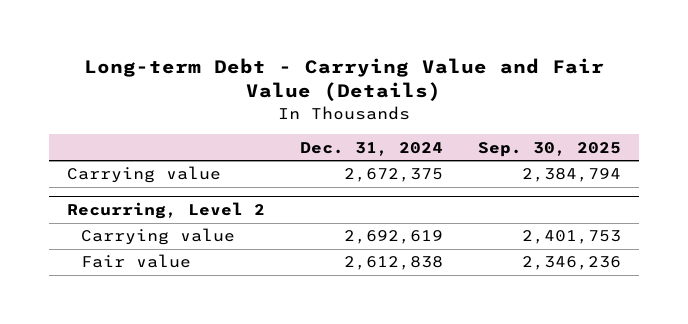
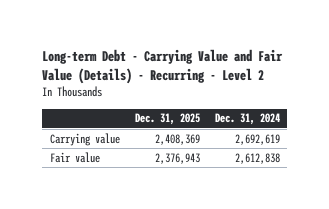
[83,58,604,102] Long-term Debt - Carrying Value and Fair Value (Details) -> [42,49,284,84] Long-term Debt - Carrying Value and Fair Value (Details) - Recurring - Level 2
[478,141,622,157] Sep. 30, 2025 -> none
none -> [134,113,200,126] Dec. 31, 2025
[66,166,221,184] Carrying value -> none
[66,202,265,220] Recurring, Level 2 -> none

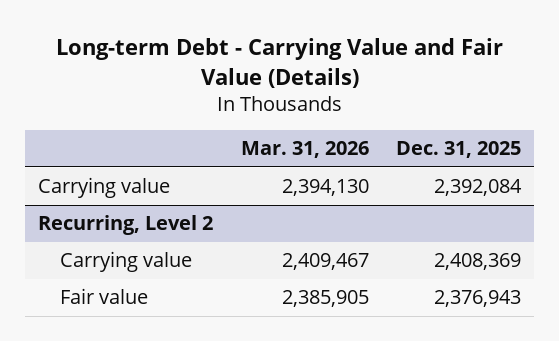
[42,49,284,84] Long-term Debt - Carrying Value and Fair Value (Details) - Recurring - Level 2 -> [55,37,503,88] Long-term Debt - Carrying Value and Fair Value (Details)
[214,113,280,126] Dec. 31, 2024 -> none
none -> [240,141,369,159] Mar. 31, 2026
none -> [38,177,171,199] Carrying value
none -> [38,215,214,236] Recurring, Level 2

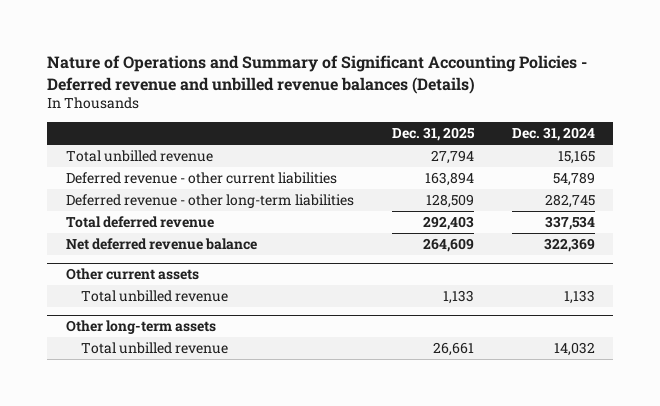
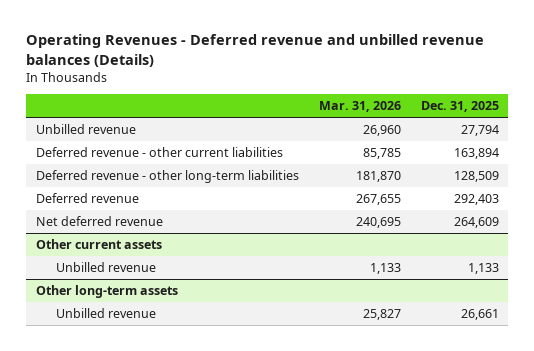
[46,55,587,94] Nature of Operations and Summary of Significant Accounting Policies - Deferred revenue and unbilled revenue balances (Details) -> [25,34,484,67] Operating Revenues - Deferred revenue and unbilled revenue balances (Details)
[511,127,595,142] Dec. 31, 2024 -> none
none -> [318,101,401,113] Mar. 31, 2026
[65,150,213,163] Total unbilled revenue -> [35,124,136,135] Unbilled revenue
[65,216,214,229] Total deferred revenue -> [35,193,139,204] Deferred revenue
[65,238,257,251] Net deferred revenue balance -> [35,216,163,227] Net deferred revenue
[80,290,228,303] Total unbilled revenue -> [55,262,156,273] Unbilled revenue
[80,342,228,355] Total unbilled revenue -> [55,308,156,319] Unbilled revenue

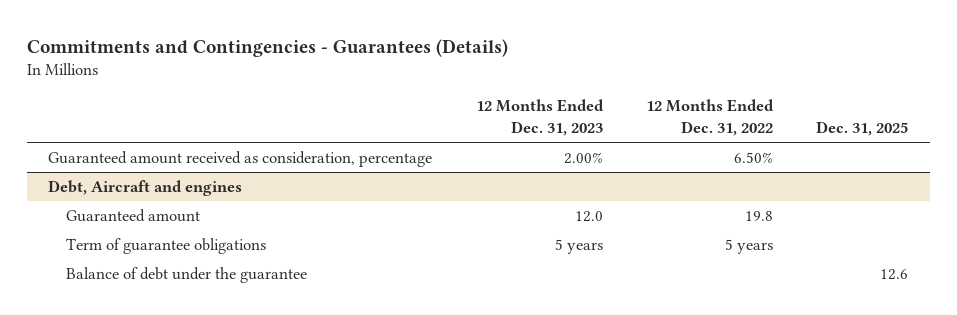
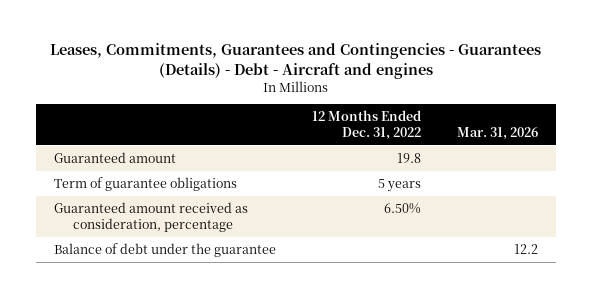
[26,38,508,57] Commitments and Contingencies - Guarantees (Details) -> [50,43,542,79] Leases, Commitments, Guarantees and Contingencies - Guarantees (Details) - Debt - Aircraft and engines
[475,99,604,136] 12 Months Ended Dec. 31, 2023 -> none
[816,120,909,136] Dec. 31, 2025 -> none
none -> [457,126,539,140] Mar. 31, 2026
[48,180,243,197] Debt, Aircraft and engines -> none
[48,151,433,168] Guaranteed amount received as consideration, percentage -> [54,202,249,232] Guaranteed amount received as consideration, percentage

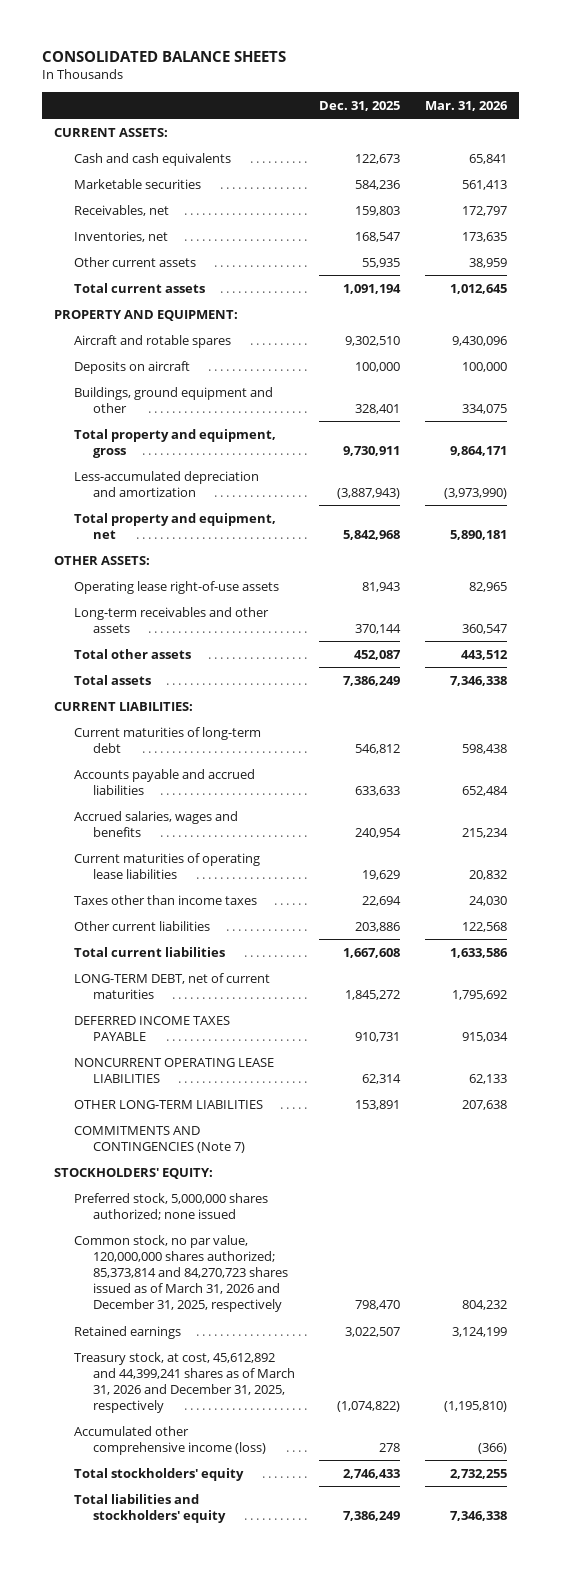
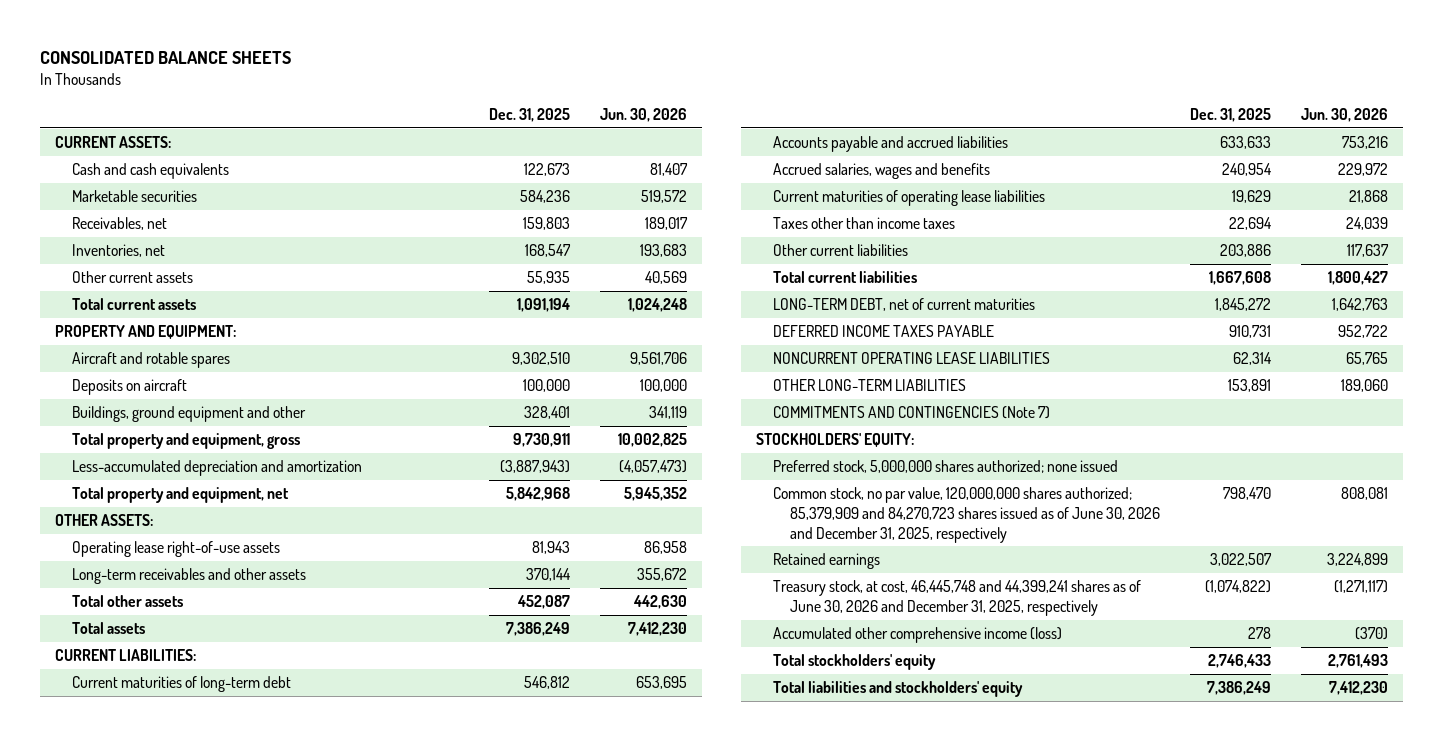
[424,100,508,111] Mar. 31, 2026 -> none
none -> [599,107,687,122] Jun. 30, 2026
[73,1234,289,1312] Common stock, no par value, 120,000,000 shares authorized; 85,373,814 and 84,270,723 shares issued as of March 31, 2026 and December 31, 2025, respectively -> [773,487,1161,543] Common stock, no par value, 120,000,000 shares authorized; 85,379,909 and 84,270,723 shares issued as of June 30, 2026 and December 31, 2025, respectively
[73,1351,296,1413] Treasury stock, at cost, 45,612,892 and 44,399,241 shares as of March 31, 2026 and December 31, 2025, respectively -> [773,580,1142,616] Treasury stock, at cost, 46,445,748 and 44,399,241 shares as of June 30, 2026 and December 31, 2025, respectively

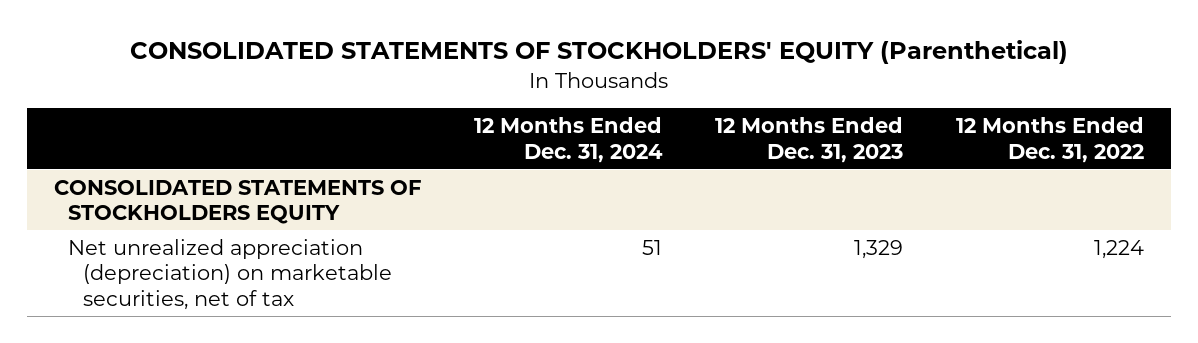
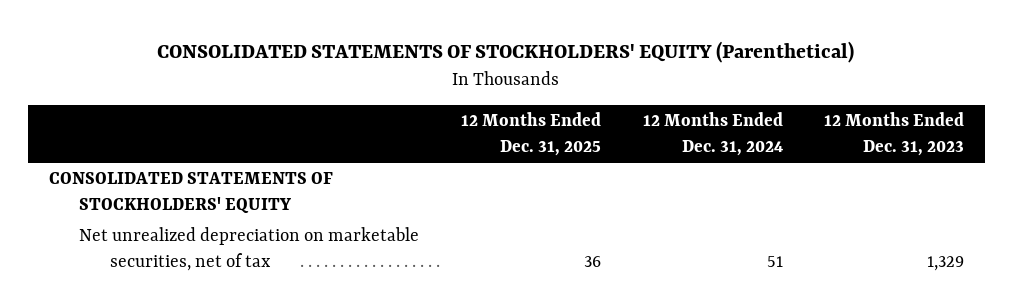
[956,116,1145,163] 12 Months Ended Dec. 31, 2022 -> none
none -> [460,112,601,156] 12 Months Ended Dec. 31, 2025
[53,179,421,225] CONSOLIDATED STATEMENTS OF STOCKHOLDERS EQUITY -> [48,172,333,213] CONSOLIDATED STATEMENTS OF STOCKHOLDERS' EQUITY
[68,238,393,311] Net unrealized appreciation (depreciation) on marketable securities, net of tax -> [79,227,420,271] Net unrealized depreciation on marketable securities, net of tax

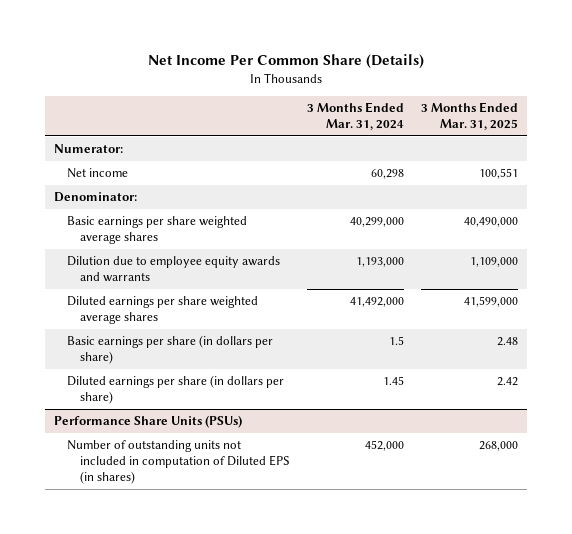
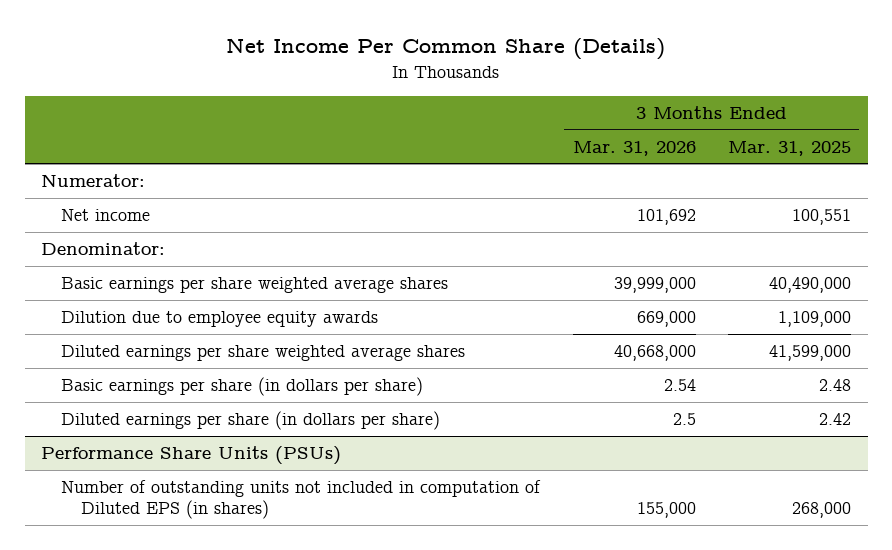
[307,101,405,130] 3 Months Ended Mar. 31, 2024 -> none
none -> [572,140,696,156] Mar. 31, 2026
[66,256,280,283] Dilution due to employee equity awards and warrants -> [61,311,379,328] Dilution due to employee equity awards

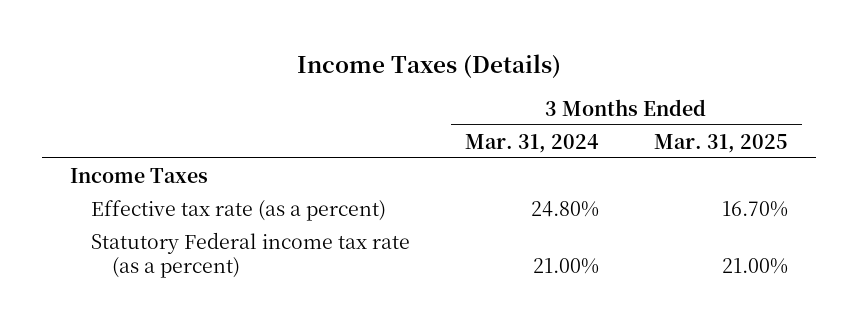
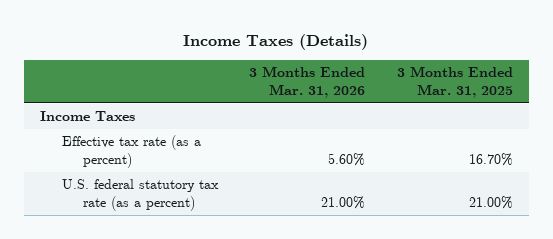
[464,133,599,153] Mar. 31, 2024 -> none
none -> [249,66,366,98] 3 Months Ended Mar. 31, 2026
[90,231,410,278] Statutory Federal income tax rate (as a percent) -> [61,179,219,212] U.S. federal statutory tax rate (as a percent)

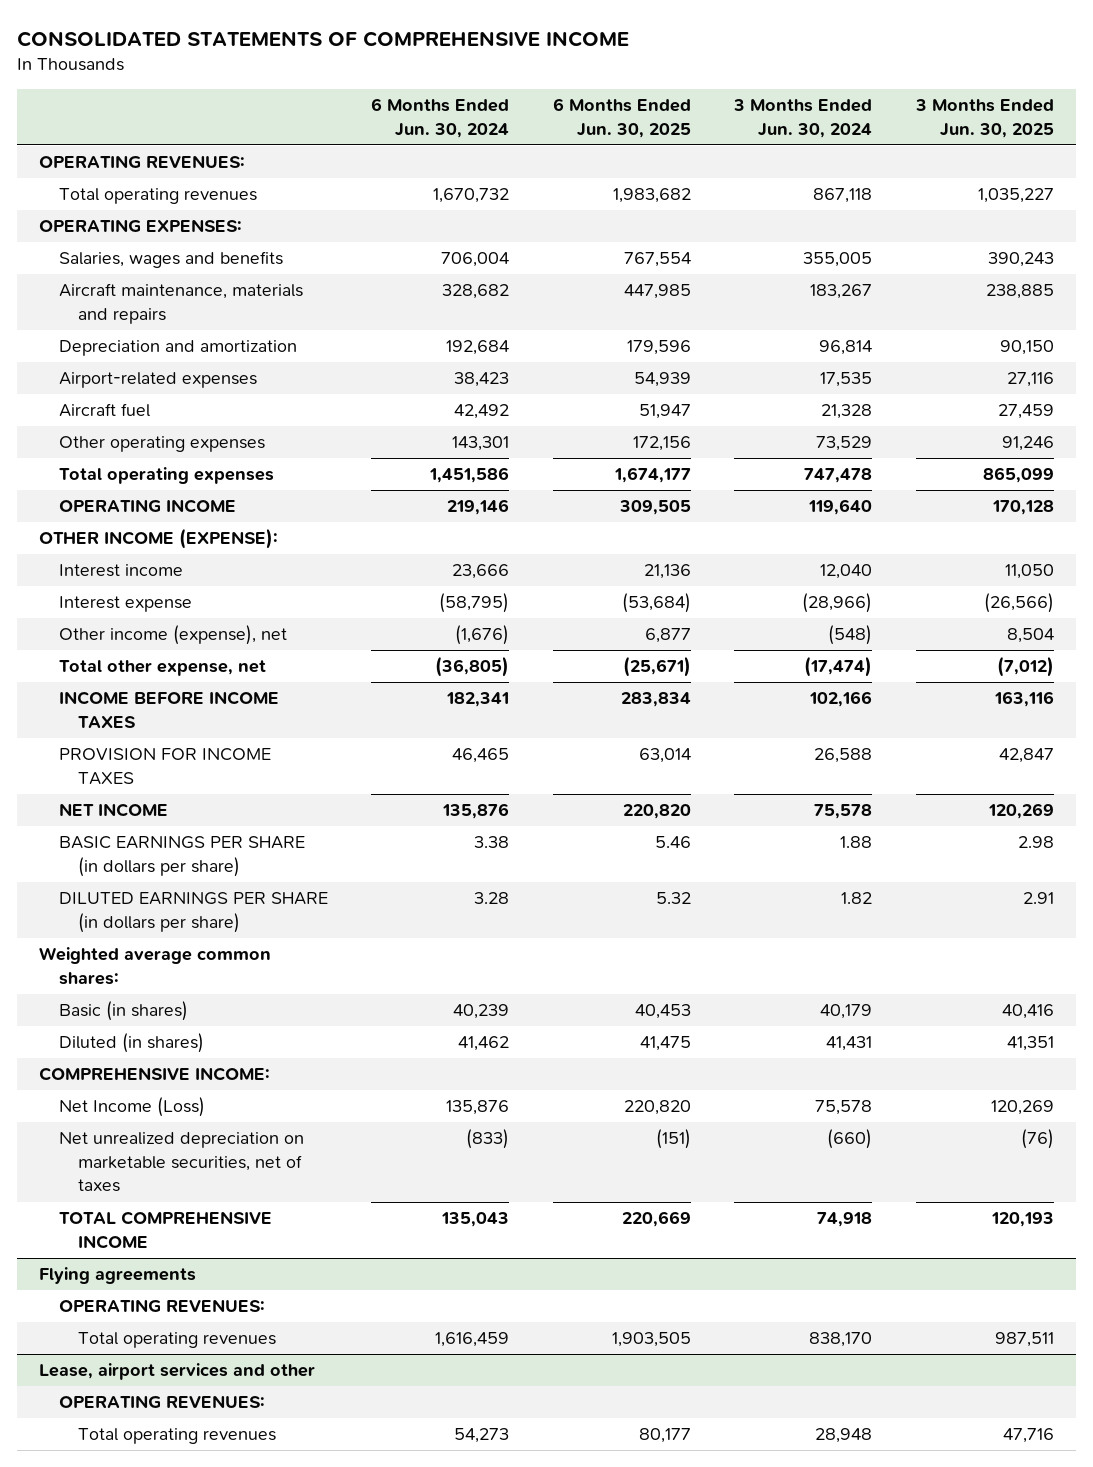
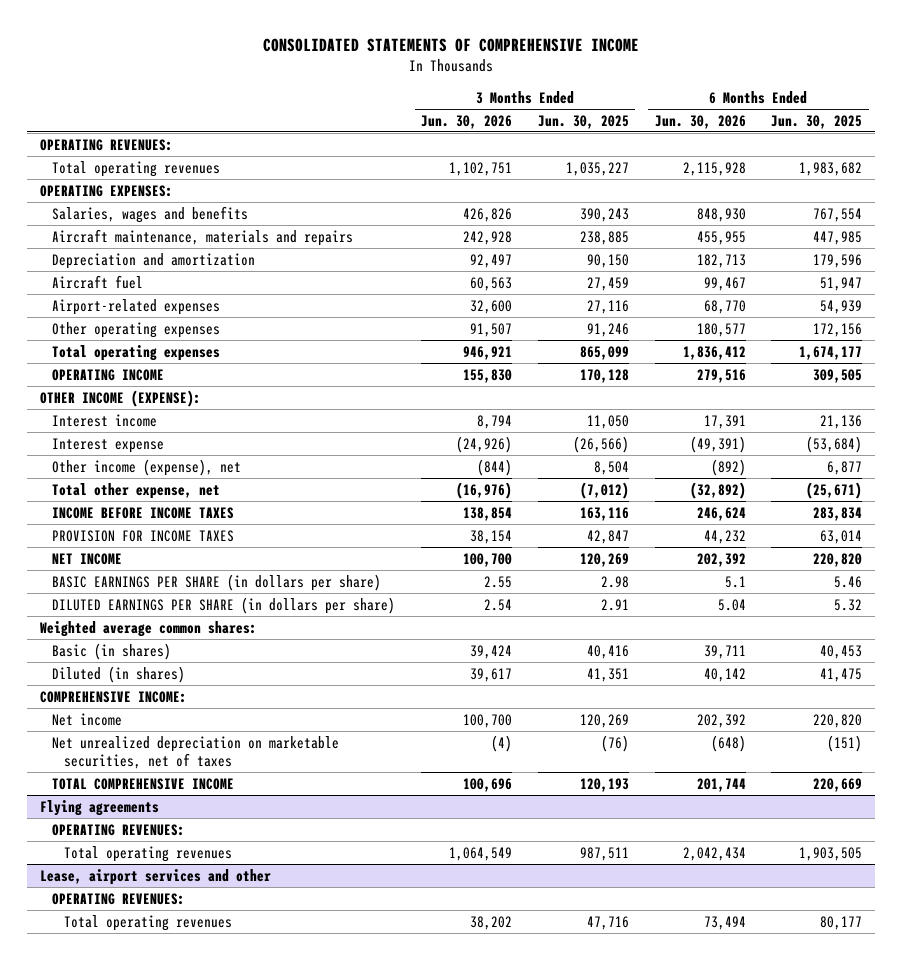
[371,98,510,138] 6 Months Ended Jun. 30, 2024 -> none
[733,99,873,138] 3 Months Ended Jun. 30, 2024 -> none
none -> [421,114,513,129] Jun. 30, 2026
none -> [654,114,746,129] Jun. 30, 2026
[58,372,257,389] Airport-related expenses -> [52,298,221,315] Airport-related expenses
[58,1097,205,1118] Net Income (Loss) -> [52,712,123,726] Net income

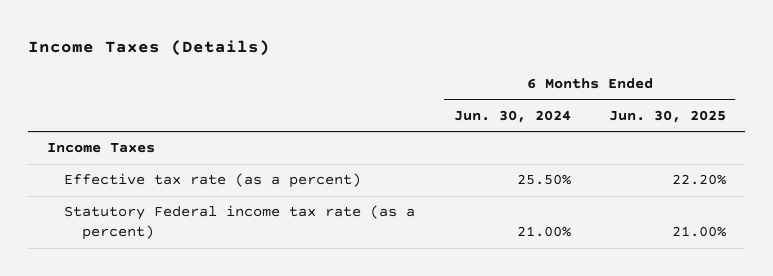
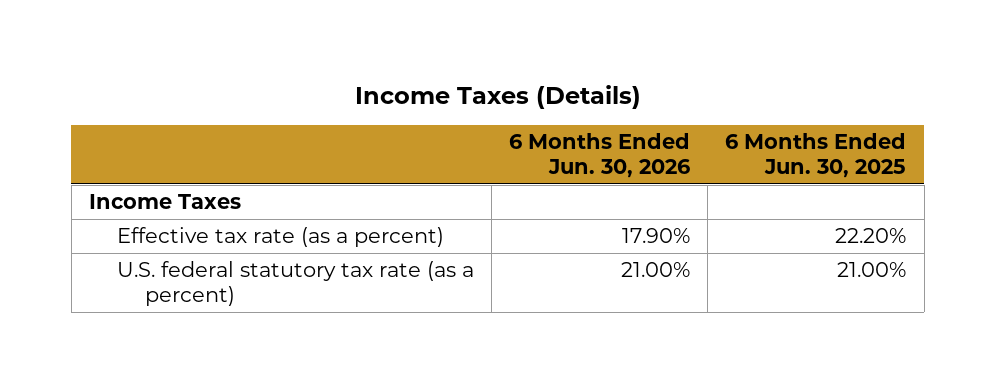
[453,109,571,123] Jun. 30, 2024 -> none
none -> [509,132,691,178] 6 Months Ended Jun. 30, 2026
[64,205,416,241] Statutory Federal income tax rate (as a percent) -> [116,261,474,307] U.S. federal statutory tax rate (as a percent)

